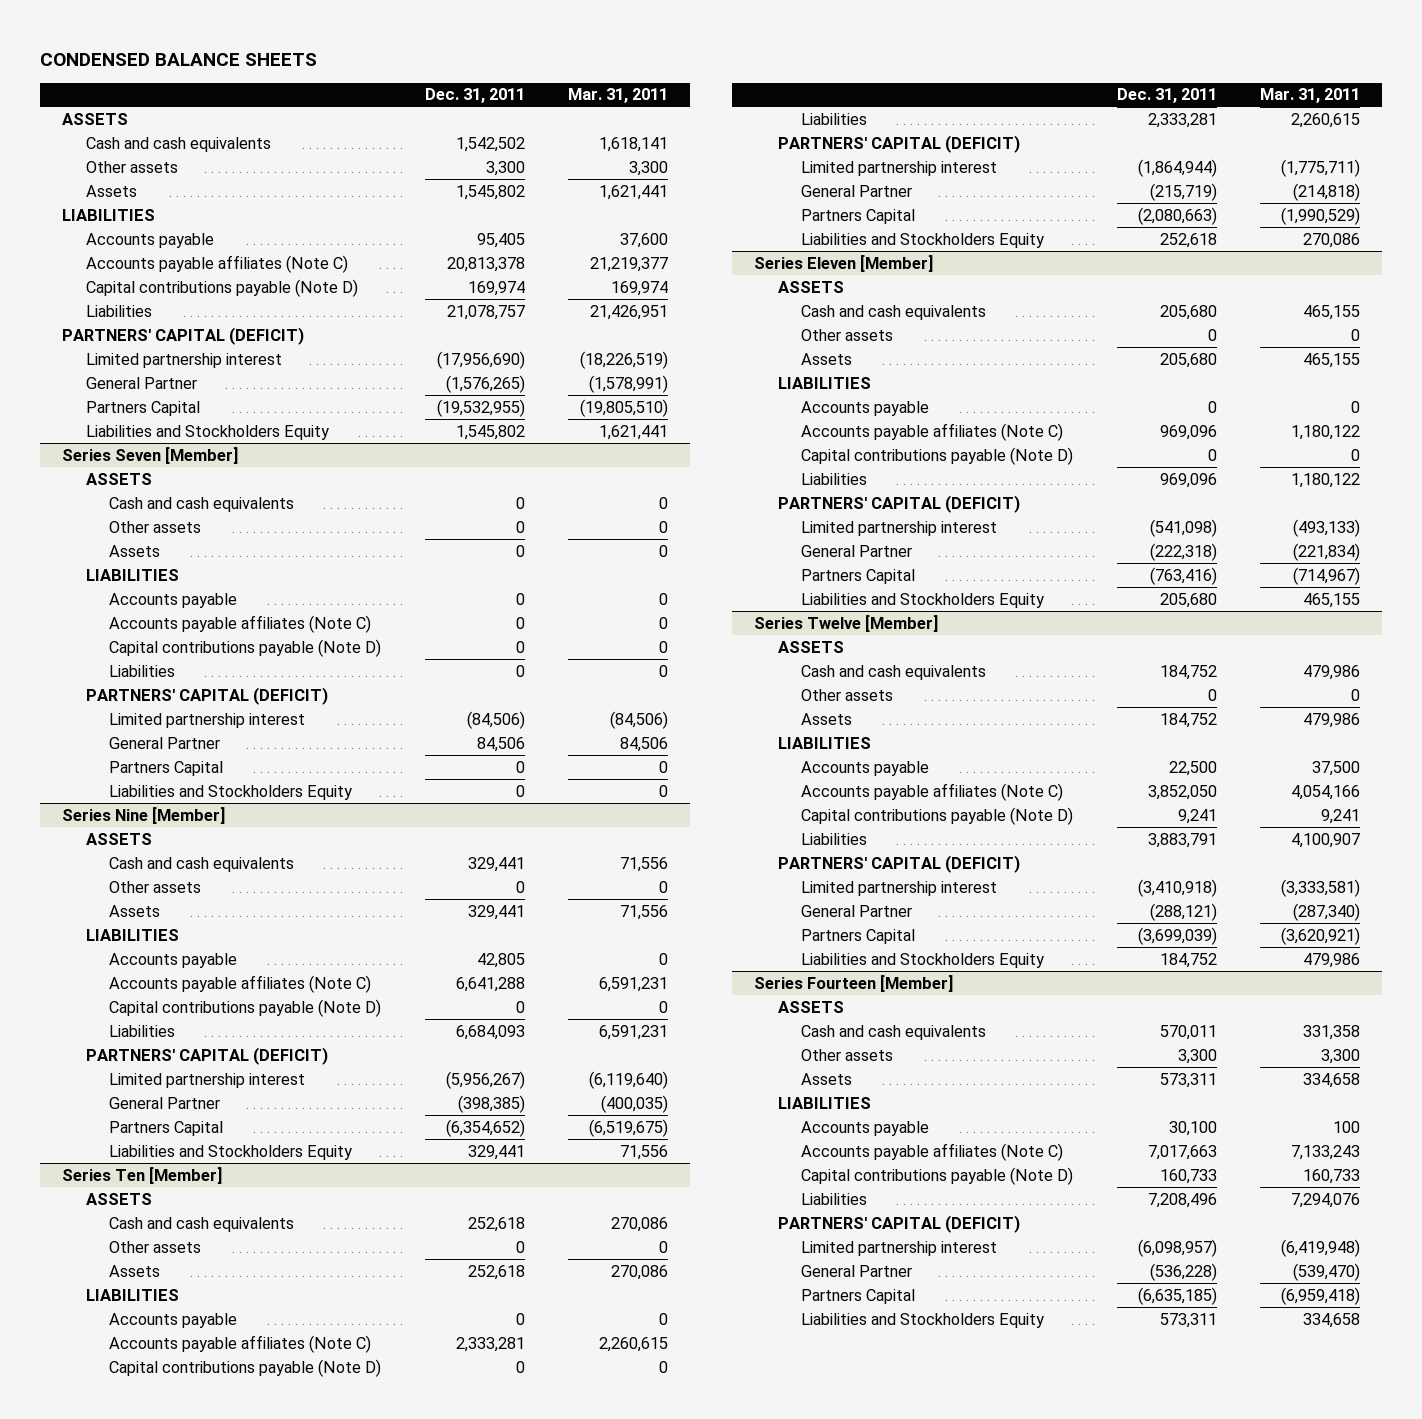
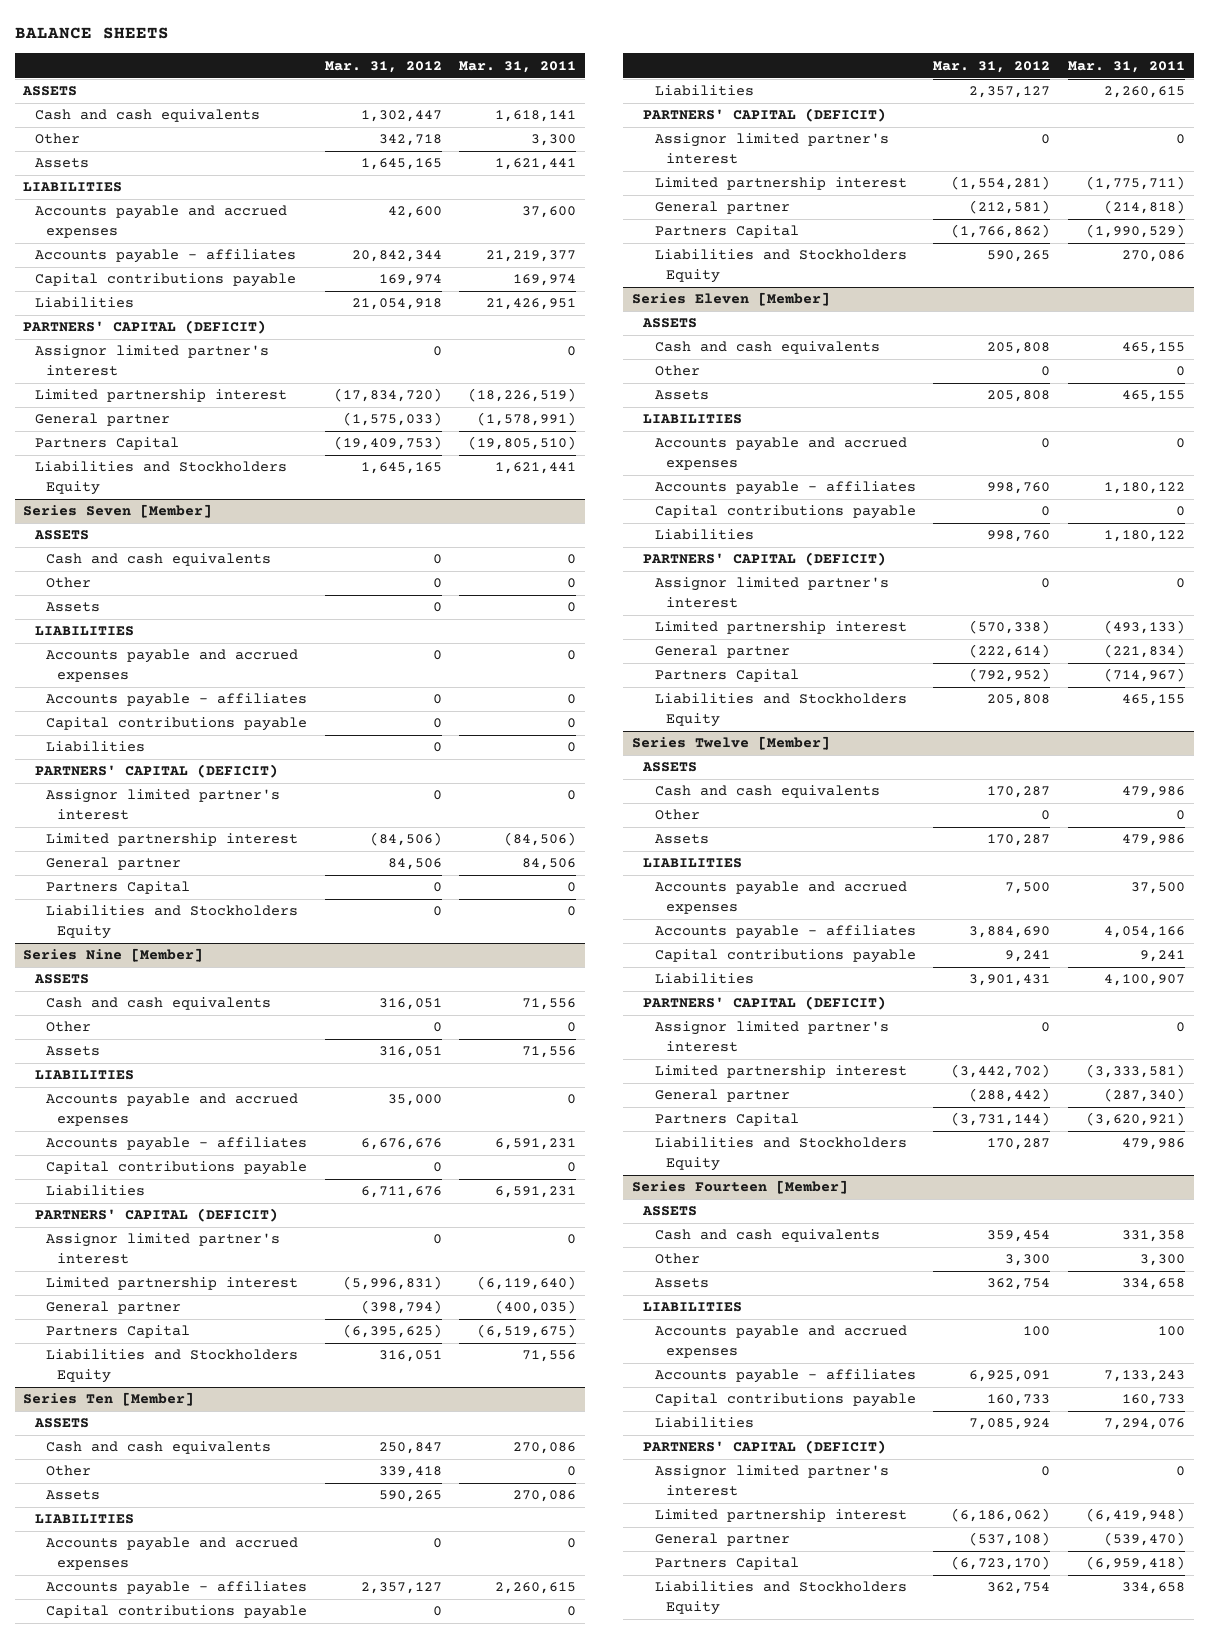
[39,52,317,66] CONDENSED BALANCE SHEETS -> [14,27,169,40] BALANCE SHEETS
[424,88,525,104] Dec. 31, 2011 -> none
none -> [324,60,442,73] Mar. 31, 2012
[85,160,178,173] Other assets -> [34,133,80,145] Other
[85,232,214,248] Accounts payable -> [34,205,287,238] Accounts payable and accrued expenses
[85,254,348,273] Accounts payable affiliates (Note C) -> [34,249,296,264] Accounts payable - affiliates
[85,278,358,297] Capital contributions payable (Note D) -> [34,273,296,288] Capital contributions payable
none -> [34,345,269,376] Assignor limited partner's interest
[85,376,197,389] General Partner -> [34,413,170,427] General partner
[109,520,202,533] Other assets -> [46,577,92,589] Other
[109,592,238,608] Accounts payable -> [46,649,299,682] Accounts payable and accrued expenses
[109,614,372,633] Accounts payable affiliates (Note C) -> [46,693,308,708] Accounts payable - affiliates
[109,638,382,657] Capital contributions payable (Note D) -> [46,717,308,732] Capital contributions payable
none -> [46,789,281,820] Assignor limited partner's interest
[109,736,221,749] General Partner -> [46,857,182,871] General partner
[109,880,202,893] Other assets -> [46,1021,92,1033] Other
[109,952,238,968] Accounts payable -> [46,1093,299,1126] Accounts payable and accrued expenses
[109,974,372,993] Accounts payable affiliates (Note C) -> [46,1137,308,1152] Accounts payable - affiliates
[109,998,382,1017] Capital contributions payable (Note D) -> [46,1161,308,1176] Capital contributions payable
none -> [46,1233,281,1264] Assignor limited partner's interest
[109,1096,221,1109] General Partner -> [46,1301,182,1315] General partner
[109,1240,202,1253] Other assets -> [46,1465,92,1477] Other
[109,1312,238,1328] Accounts payable -> [46,1537,299,1570] Accounts payable and accrued expenses
[109,1334,372,1353] Accounts payable affiliates (Note C) -> [46,1581,308,1596] Accounts payable - affiliates
[109,1358,382,1377] Capital contributions payable (Note D) -> [46,1605,308,1620] Capital contributions payable
none -> [654,133,889,164] Assignor limited partner's interest
[801,184,913,197] General Partner -> [654,201,790,215] General partner
[801,328,894,341] Other assets -> [654,365,700,377] Other
[801,400,930,416] Accounts payable -> [654,437,907,470] Accounts payable and accrued expenses
[801,422,1064,441] Accounts payable affiliates (Note C) -> [654,481,916,496] Accounts payable - affiliates
[801,446,1074,465] Capital contributions payable (Note D) -> [654,505,916,520] Capital contributions payable
none -> [654,577,889,608] Assignor limited partner's interest
[801,544,913,557] General Partner -> [654,645,790,659] General partner
[801,688,894,701] Other assets -> [654,809,700,821] Other
[801,760,930,776] Accounts payable -> [654,881,907,914] Accounts payable and accrued expenses
[801,782,1064,801] Accounts payable affiliates (Note C) -> [654,925,916,940] Accounts payable - affiliates
[801,806,1074,825] Capital contributions payable (Note D) -> [654,949,916,964] Capital contributions payable
none -> [654,1021,889,1052] Assignor limited partner's interest
[801,904,913,917] General Partner -> [654,1089,790,1103] General partner
[801,1048,894,1061] Other assets -> [654,1253,700,1265] Other
[801,1120,930,1136] Accounts payable -> [654,1325,907,1358] Accounts payable and accrued expenses
[801,1142,1064,1161] Accounts payable affiliates (Note C) -> [654,1369,916,1384] Accounts payable - affiliates
[801,1166,1074,1185] Capital contributions payable (Note D) -> [654,1393,916,1408] Capital contributions payable
none -> [654,1465,889,1496] Assignor limited partner's interest
[801,1264,913,1277] General Partner -> [654,1533,790,1547] General partner

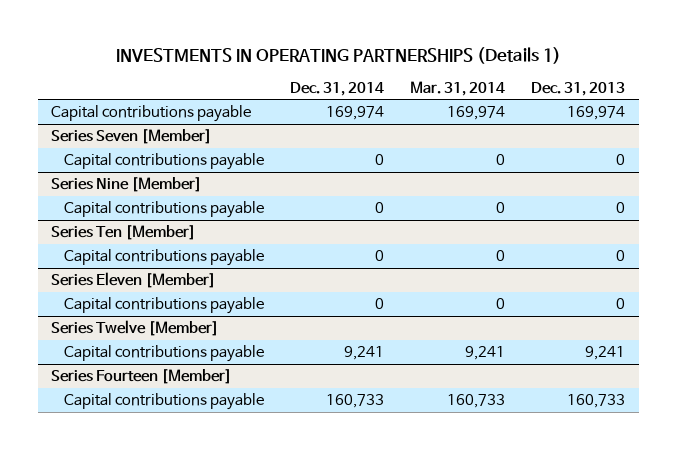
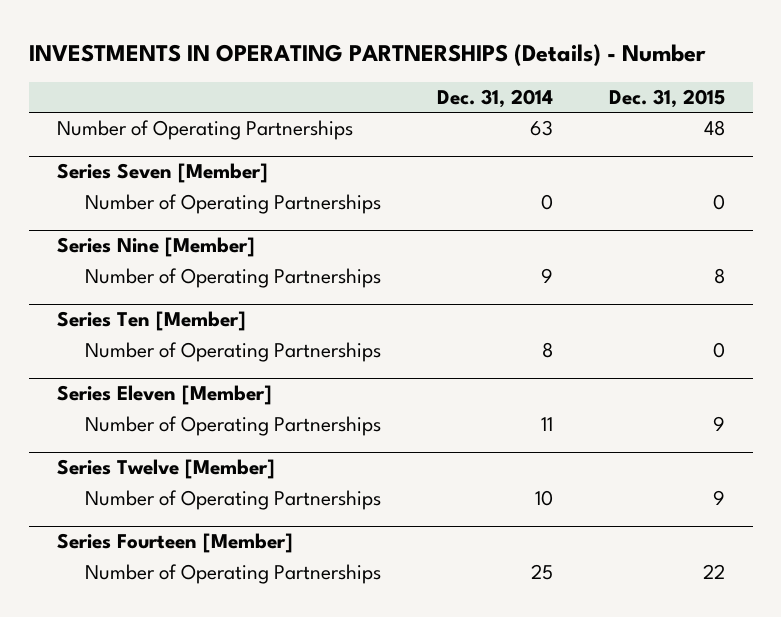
[116,46,562,64] INVESTMENTS IN OPERATING PARTNERSHIPS (Details 1) -> [28,44,706,67] INVESTMENTS IN OPERATING PARTNERSHIPS (Details) - Number
[410,80,506,96] Mar. 31, 2014 -> none
[531,81,626,96] Dec. 31, 2013 -> none
none -> [608,89,725,109] Dec. 31, 2015
[51,105,252,123] Capital contributions payable -> none
none -> [56,120,353,141] Number of Operating Partnerships
[63,153,264,171] Capital contributions payable -> none
none -> [85,194,382,215] Number of Operating Partnerships
[63,201,264,219] Capital contributions payable -> none
none -> [85,268,382,289] Number of Operating Partnerships
[63,249,264,267] Capital contributions payable -> none
none -> [85,342,382,363] Number of Operating Partnerships
[63,297,264,315] Capital contributions payable -> none
none -> [85,416,382,437] Number of Operating Partnerships
[63,345,264,363] Capital contributions payable -> none
none -> [85,490,382,511] Number of Operating Partnerships
[63,393,264,411] Capital contributions payable -> none
none -> [85,564,382,585] Number of Operating Partnerships

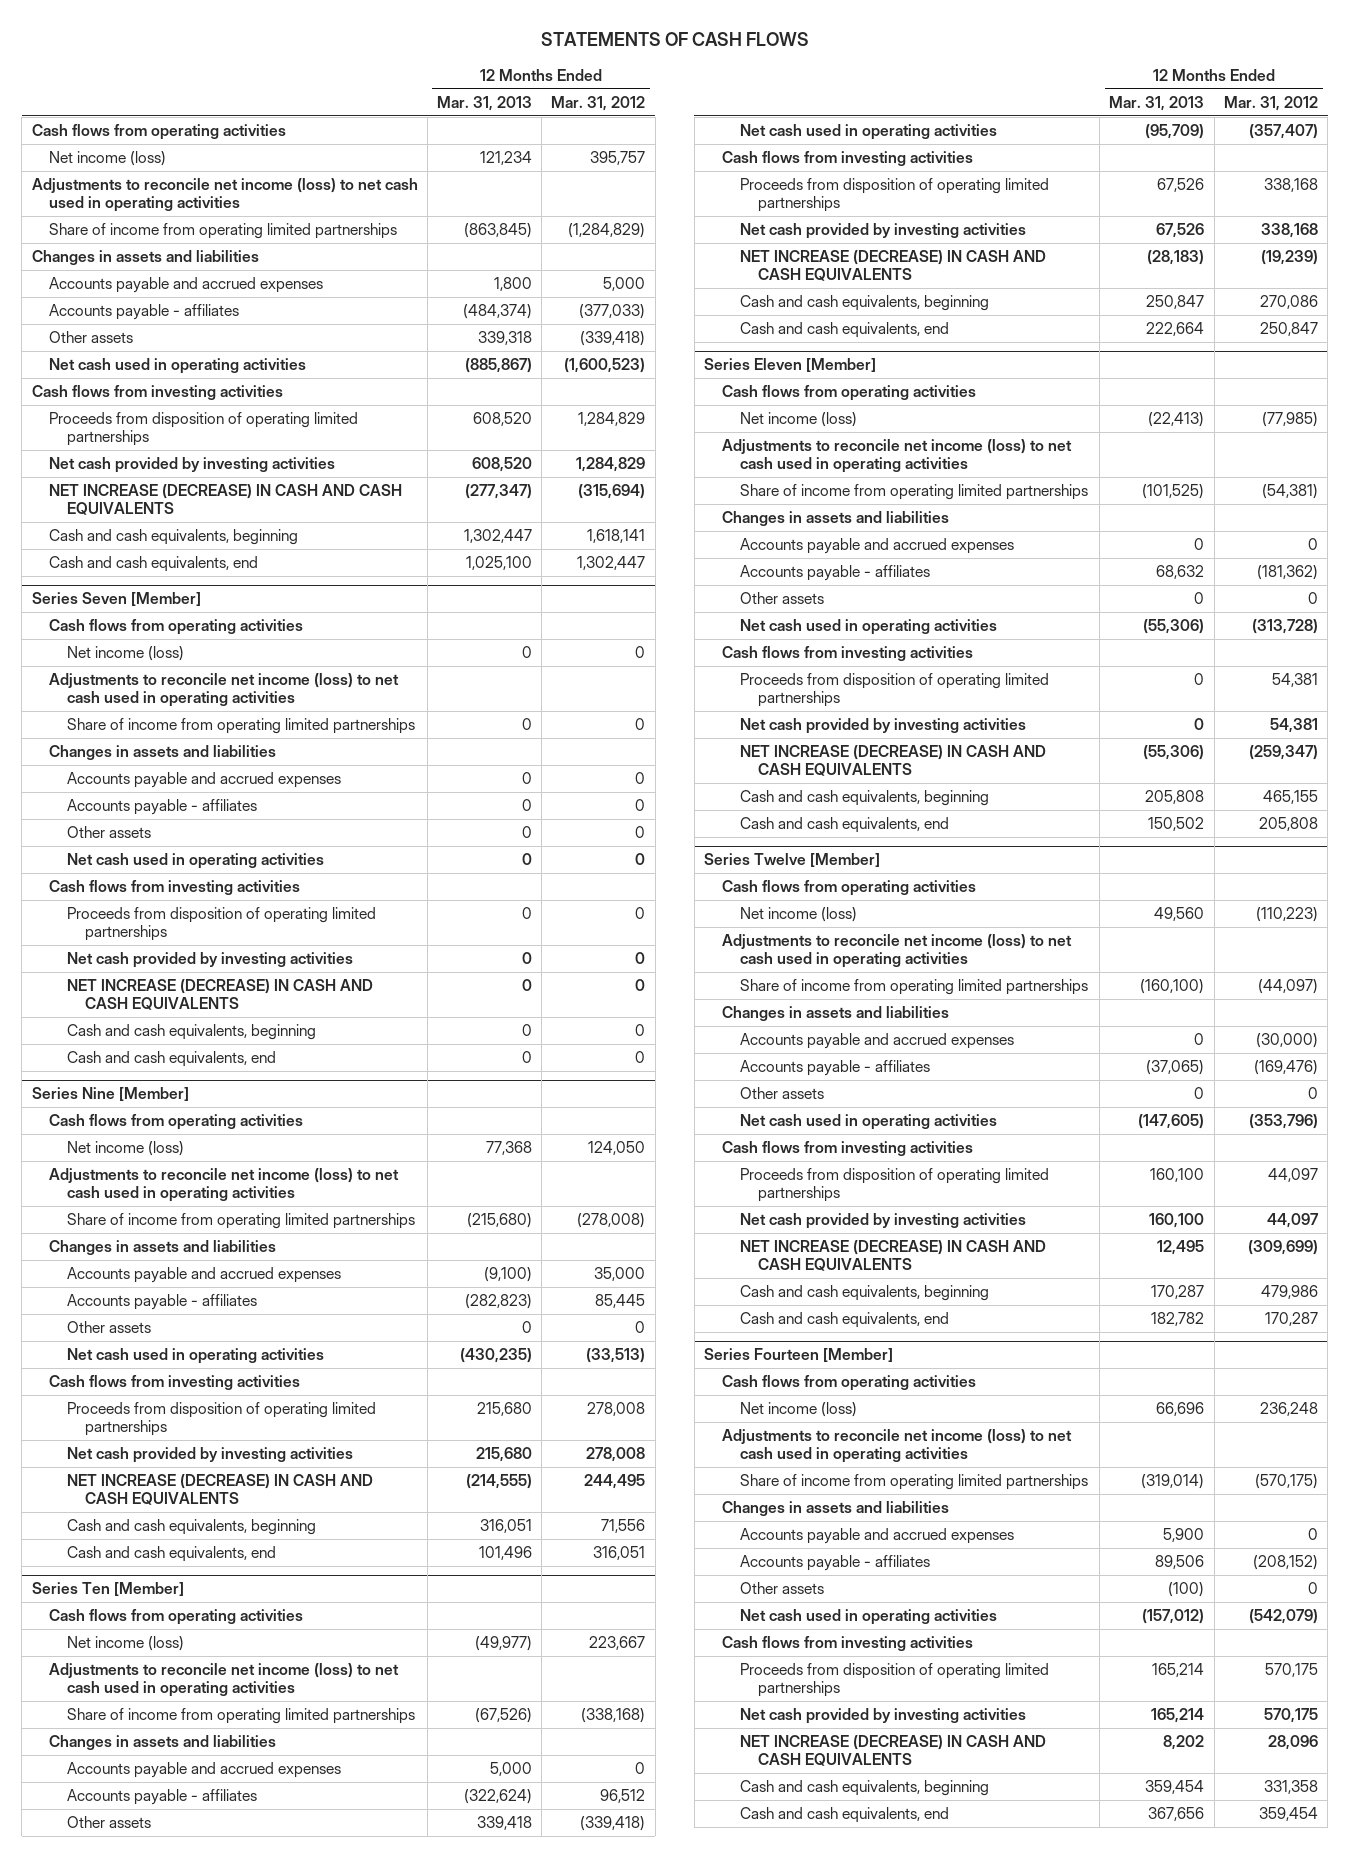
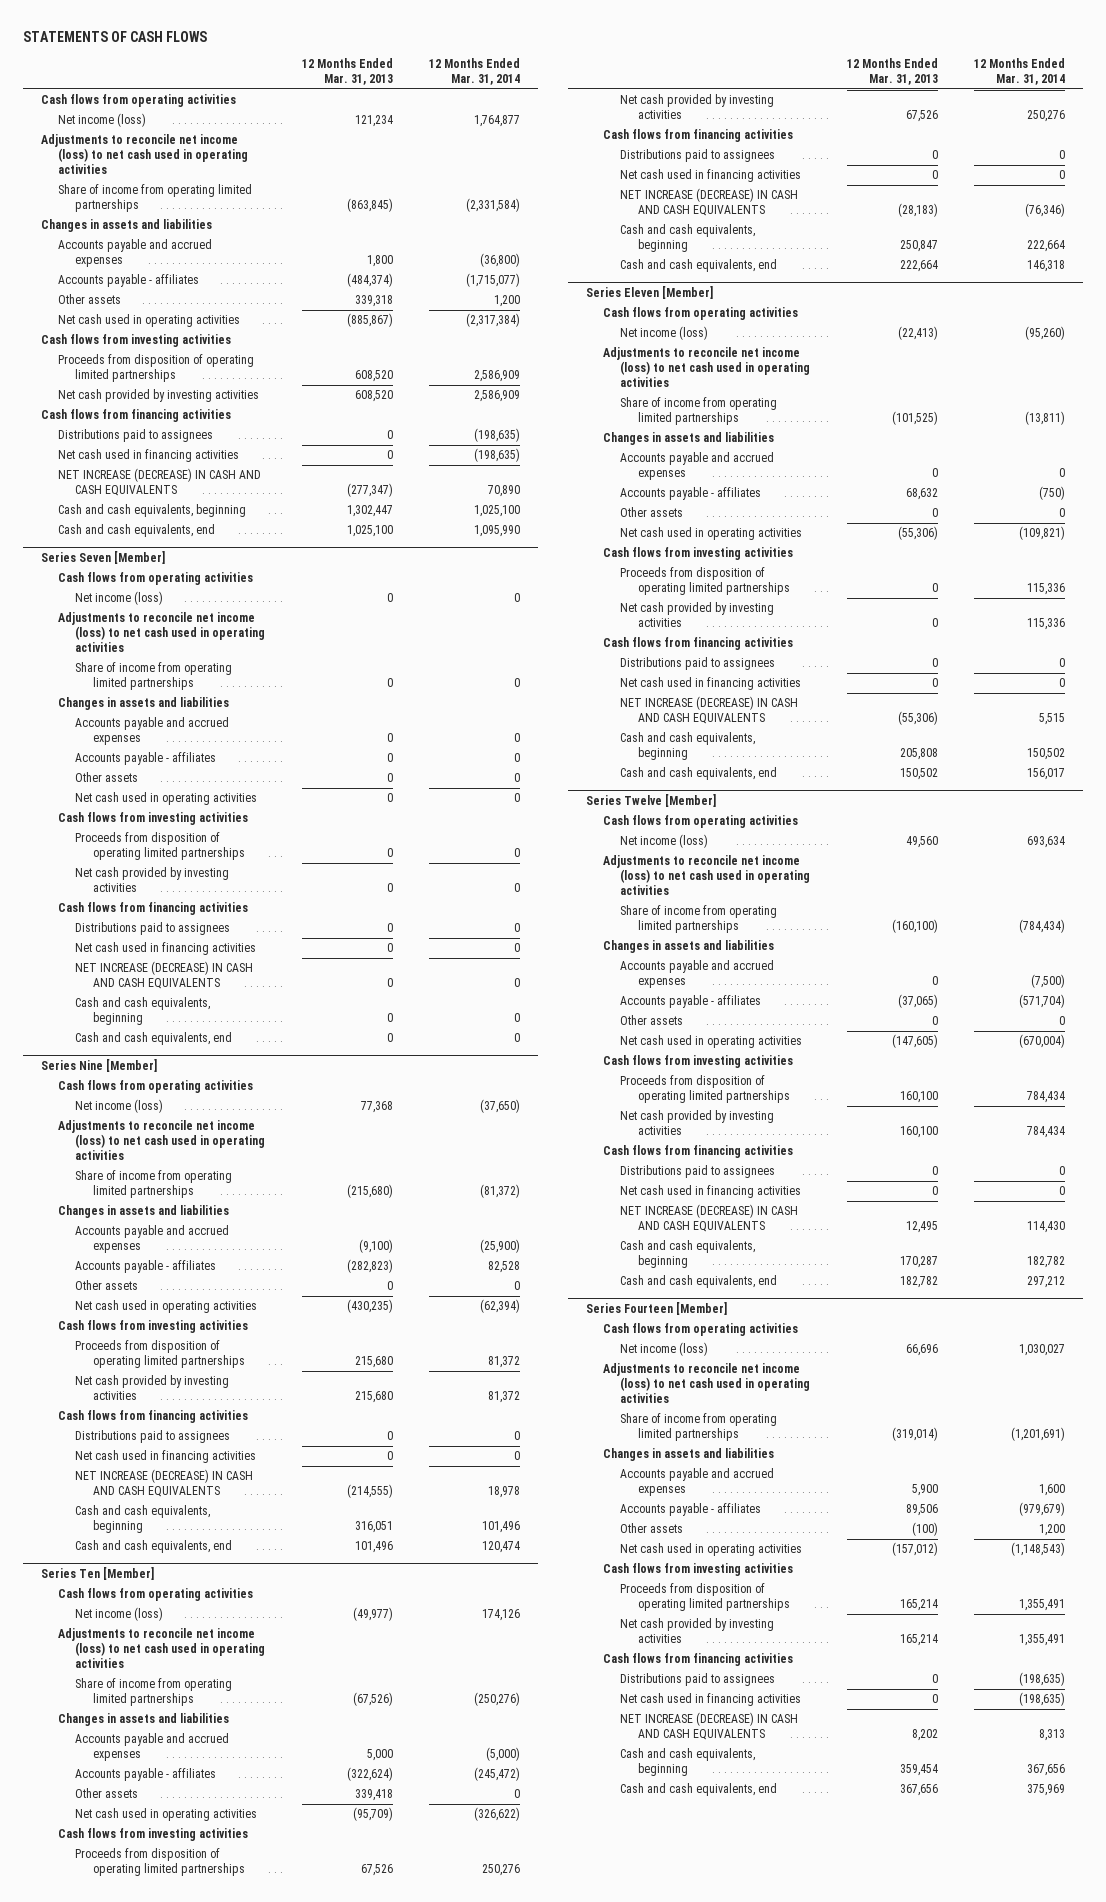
[551,95,646,111] Mar. 31, 2012 -> none
none -> [428,58,520,86] 12 Months Ended Mar. 31, 2014
none -> [40,409,231,423] Cash flows from financing activities
none -> [58,429,214,443] Distributions paid to assignees
none -> [58,449,240,463] Net cash used in financing activities
none -> [58,902,249,916] Cash flows from financing activities
none -> [75,922,231,936] Distributions paid to assignees
none -> [75,942,257,956] Net cash used in financing activities
none -> [58,1410,249,1424] Cash flows from financing activities
none -> [75,1430,231,1444] Distributions paid to assignees
none -> [75,1450,257,1464] Net cash used in financing activities
none -> [603,129,794,143] Cash flows from financing activities
none -> [620,149,776,163] Distributions paid to assignees
none -> [620,169,802,183] Net cash used in financing activities
none -> [603,637,794,651] Cash flows from financing activities
none -> [620,657,776,671] Distributions paid to assignees
none -> [620,677,802,691] Net cash used in financing activities
none -> [603,1145,794,1159] Cash flows from financing activities
none -> [620,1165,776,1179] Distributions paid to assignees
none -> [620,1185,802,1199] Net cash used in financing activities
none -> [603,1653,794,1667] Cash flows from financing activities
none -> [620,1673,776,1687] Distributions paid to assignees
none -> [620,1693,802,1707] Net cash used in financing activities

